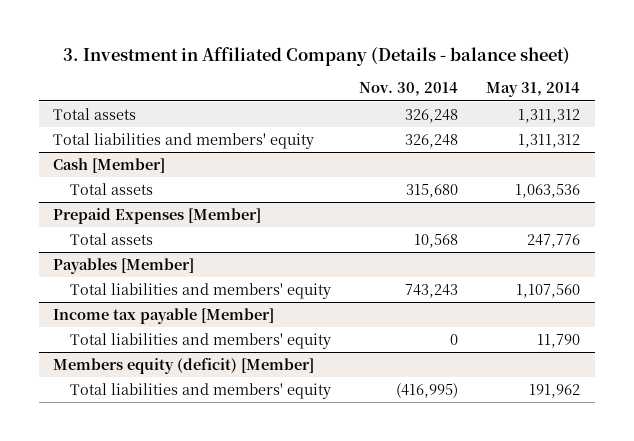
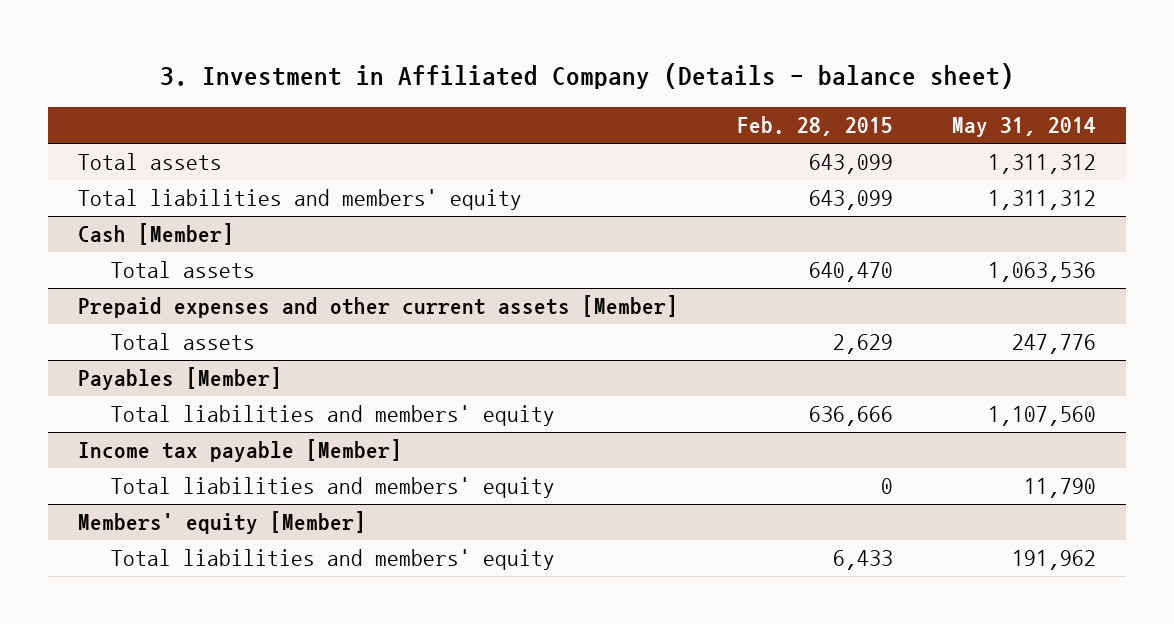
[359,82,459,97] Nov. 30, 2014 -> none
none -> [736,116,893,137] Feb. 28, 2015
[53,207,262,224] Prepaid Expenses [Member] -> [77,295,678,319] Prepaid expenses and other current assets [Member]
[53,357,315,374] Members equity (deficit) [Member] -> [77,511,366,535] Members' equity [Member]

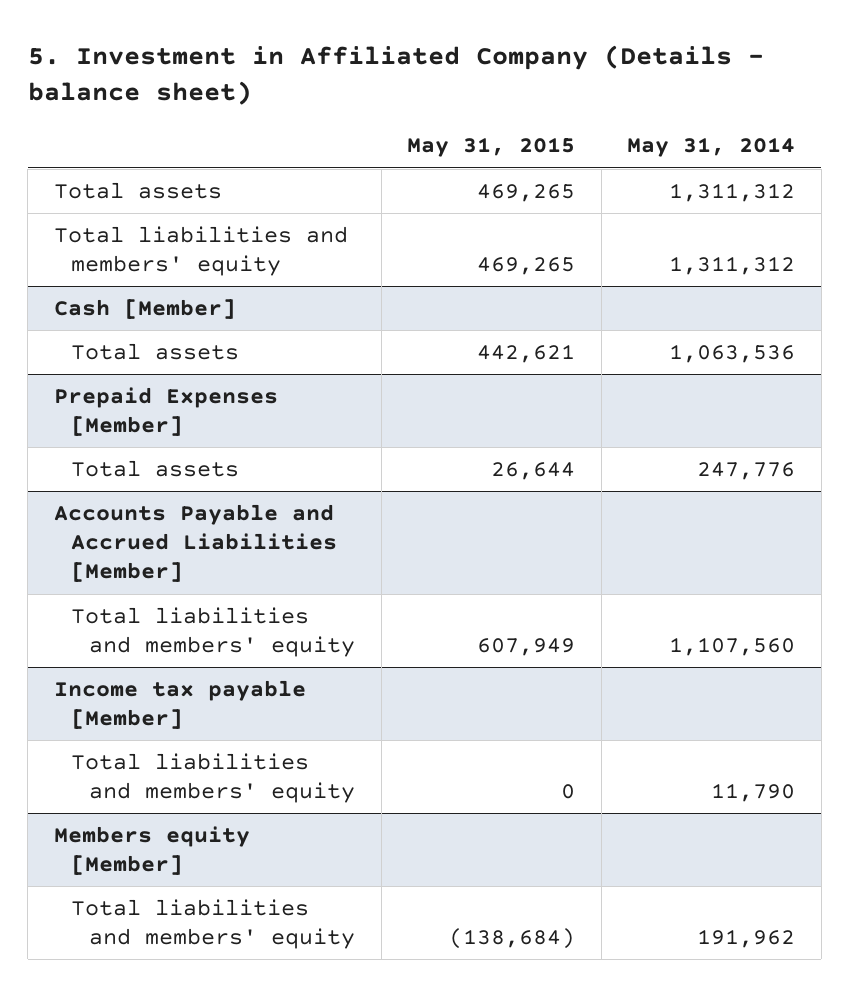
[159,63,1014,90] 3. Investment in Affiliated Company (Details - balance sheet) -> [27,44,764,106] 5. Investment in Affiliated Company (Details - balance sheet)
[736,116,893,137] Feb. 28, 2015 -> none
none -> [407,137,576,158] May 31, 2015
[77,295,678,319] Prepaid expenses and other current assets [Member] -> [53,386,278,437] Prepaid Expenses [Member]
[77,367,282,391] Payables [Member] -> [53,503,338,583] Accounts Payable and Accrued Liabilities [Member]
[77,511,366,535] Members' equity [Member] -> [53,825,250,876] Members equity [Member]

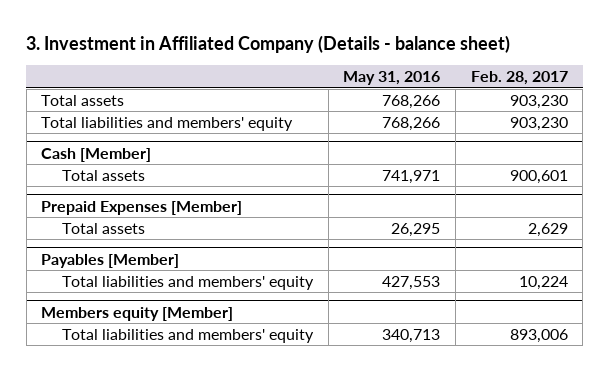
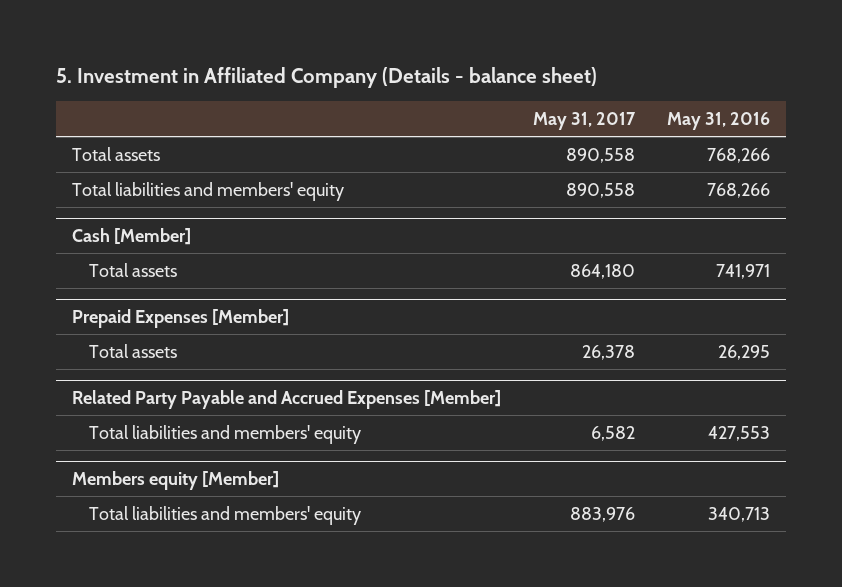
[26,34,511,53] 3. Investment in Affiliated Company (Details - balance sheet) -> [55,67,597,89] 5. Investment in Affiliated Company (Details - balance sheet)
[470,70,568,85] Feb. 28, 2017 -> none
none -> [532,111,636,130] May 31, 2017
[41,253,180,268] Payables [Member] -> [71,389,501,409] Related Party Payable and Accrued Expenses [Member]

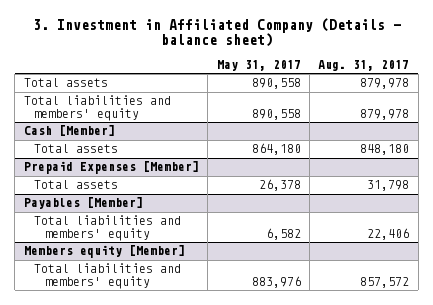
[55,67,597,89] 5. Investment in Affiliated Company (Details - balance sheet) -> [32,18,401,48] 3. Investment in Affiliated Company (Details - balance sheet)
[667,111,771,130] May 31, 2016 -> none
none -> [318,59,410,71] Aug. 31, 2017
[71,389,501,409] Related Party Payable and Accrued Expenses [Member] -> [23,197,143,210] Payables [Member]

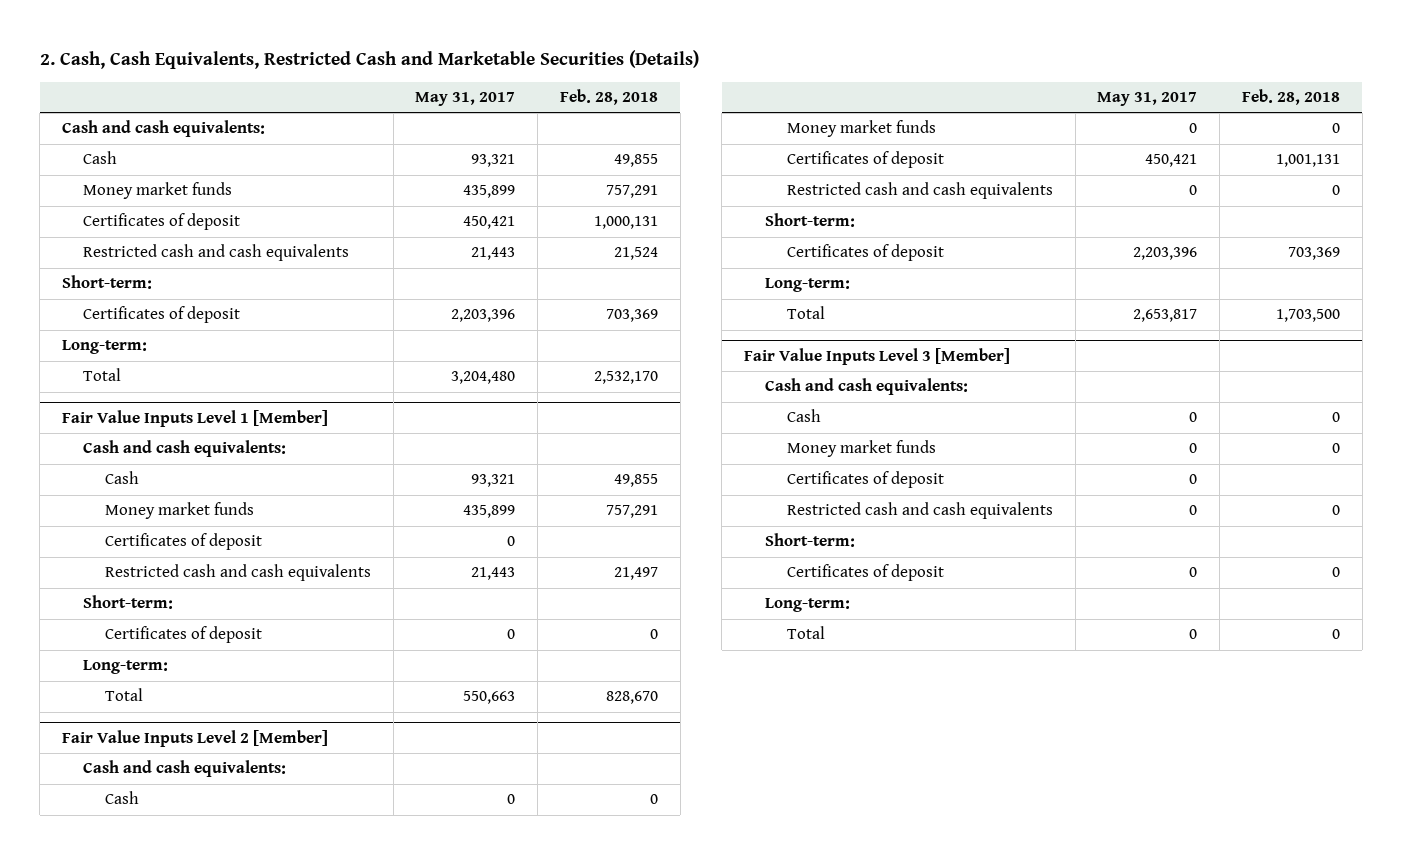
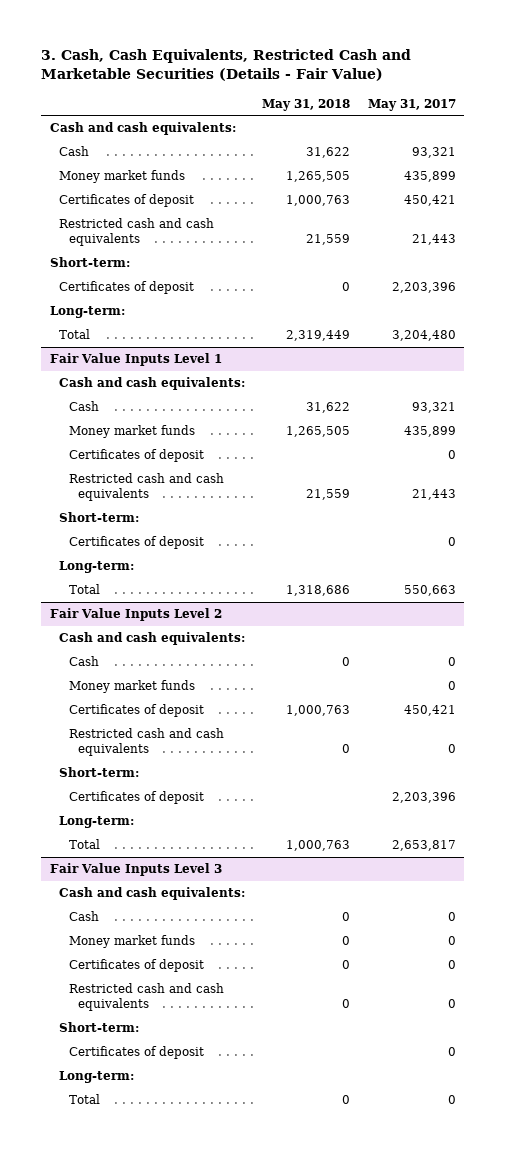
[39,50,699,70] 2. Cash, Cash Equivalents, Restricted Cash and Marketable Securities (Details) -> [41,49,412,82] 3. Cash, Cash Equivalents, Restricted Cash and Marketable Securities (Details - Fair Value)
[560,89,659,106] Feb. 28, 2018 -> none
none -> [262,98,351,111] May 31, 2018
[61,409,328,427] Fair Value Inputs Level 1 [Member] -> [50,353,223,367] Fair Value Inputs Level 1
[61,729,328,747] Fair Value Inputs Level 2 [Member] -> [50,608,223,622] Fair Value Inputs Level 2
[743,347,1010,365] Fair Value Inputs Level 3 [Member] -> [50,863,223,877] Fair Value Inputs Level 3

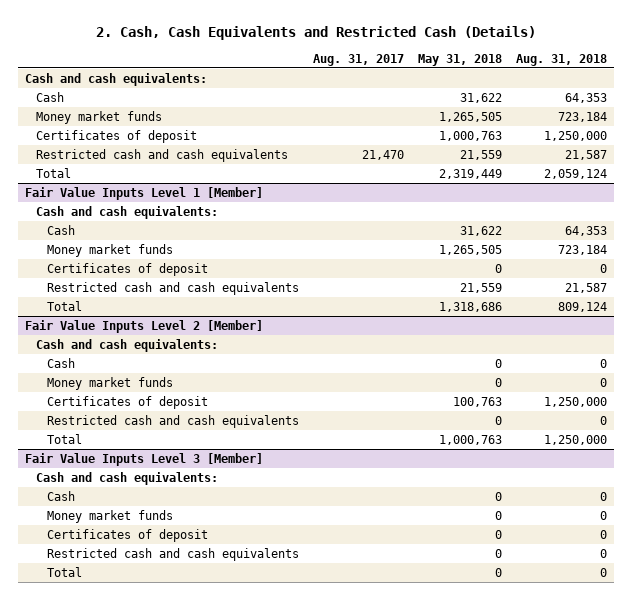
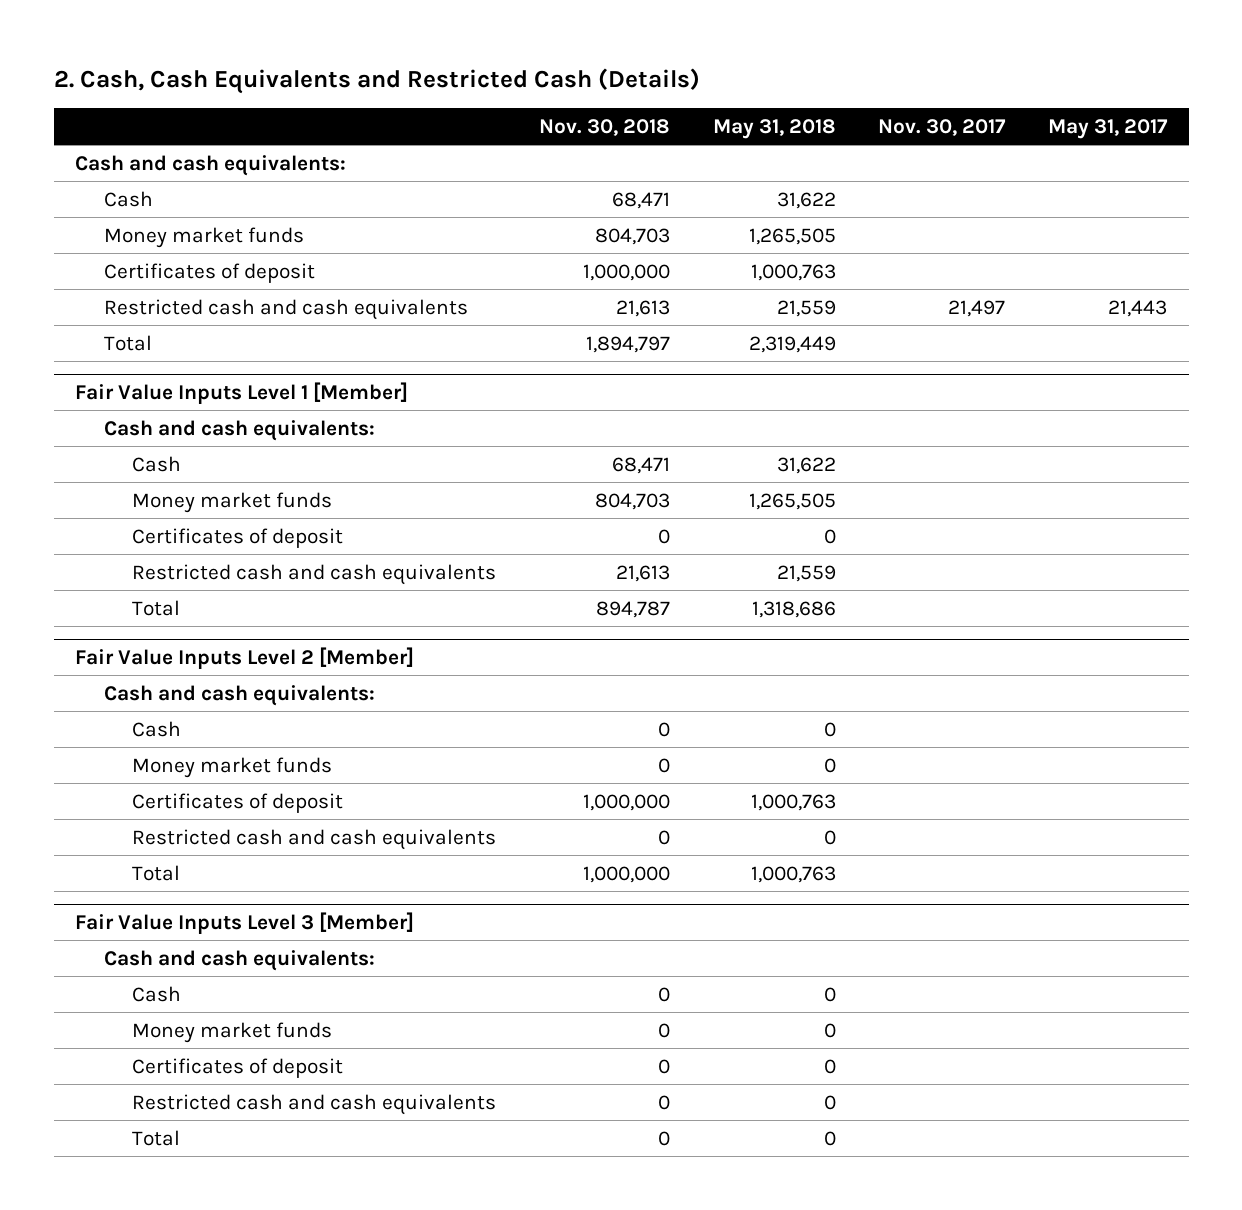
[312,53,404,66] Aug. 31, 2017 -> none
[515,53,607,66] Aug. 31, 2018 -> none
none -> [538,118,670,136] Nov. 30, 2018
none -> [878,118,1007,136] Nov. 30, 2017
none -> [1048,118,1169,139] May 31, 2017
[452,396,502,407] 100,763 -> [750,793,836,811] 1,000,763

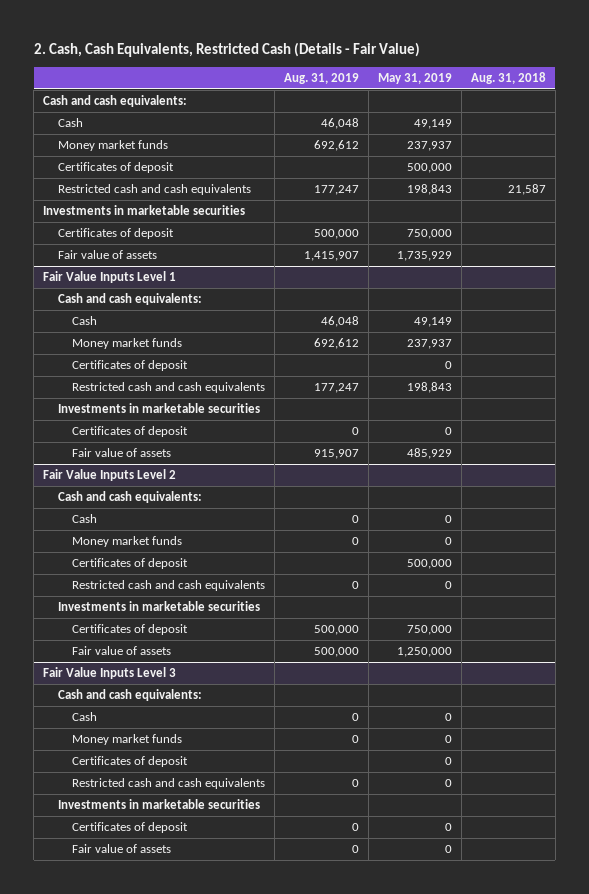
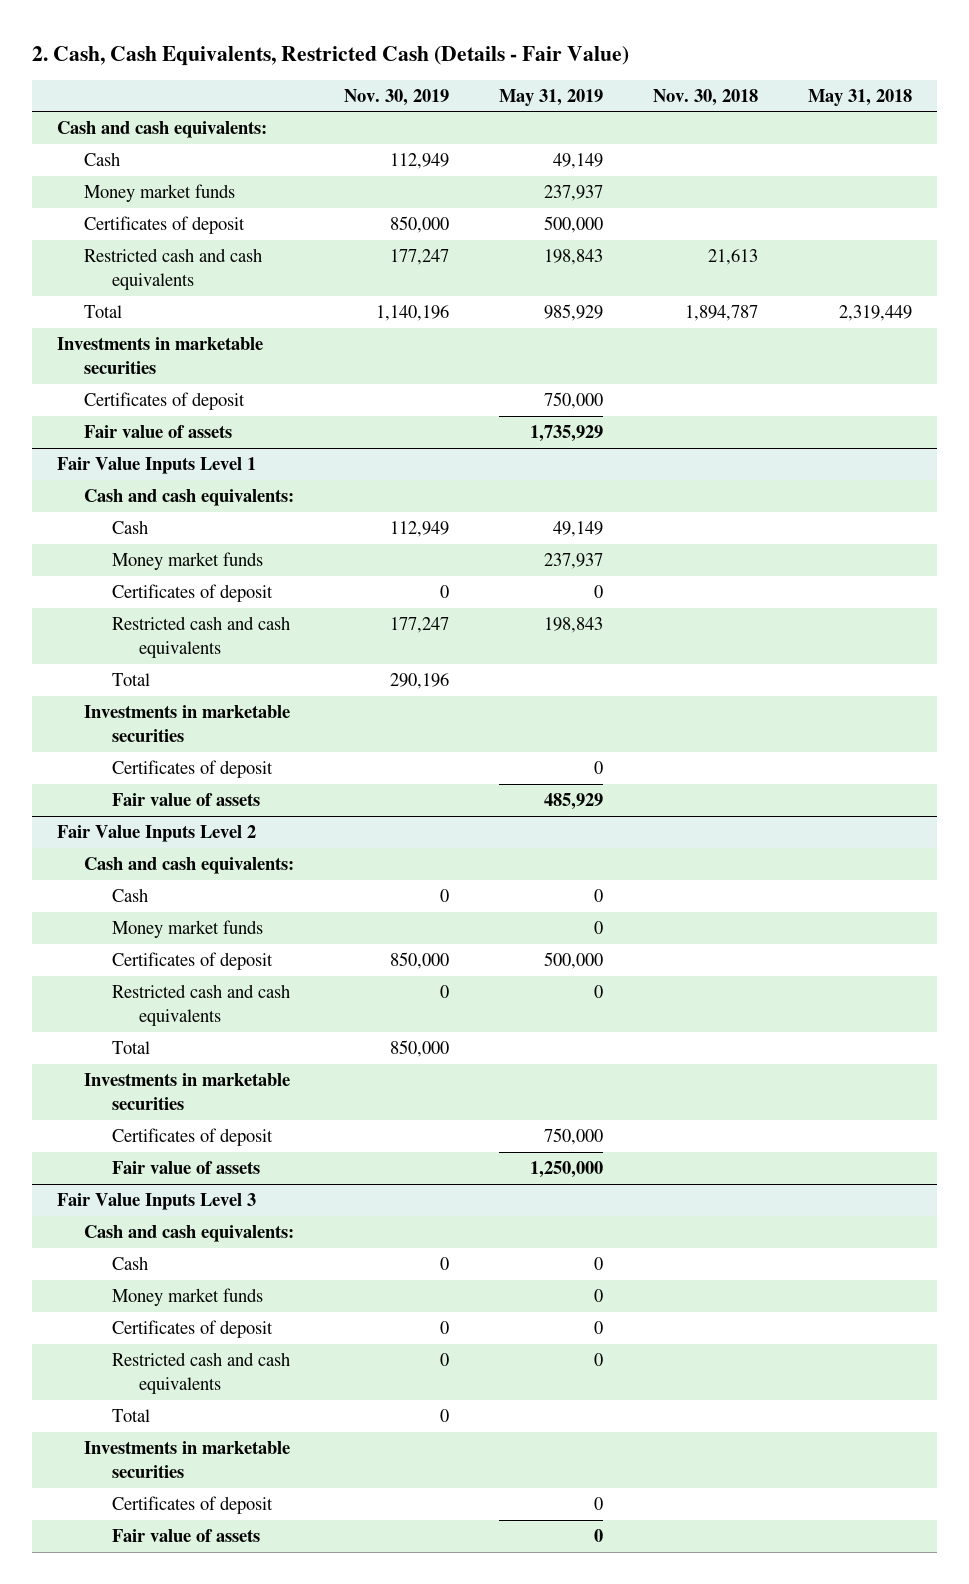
[284,72,360,84] Aug. 31, 2019 -> none
[470,71,546,84] Aug. 31, 2018 -> none
none -> [344,88,450,106] Nov. 30, 2019
none -> [653,88,759,106] Nov. 30, 2018
none -> [808,88,913,106] May 31, 2018
none -> [84,304,123,318] Total
none -> [111,672,150,686] Total
none -> [111,1040,150,1054] Total
none -> [111,1408,150,1422] Total

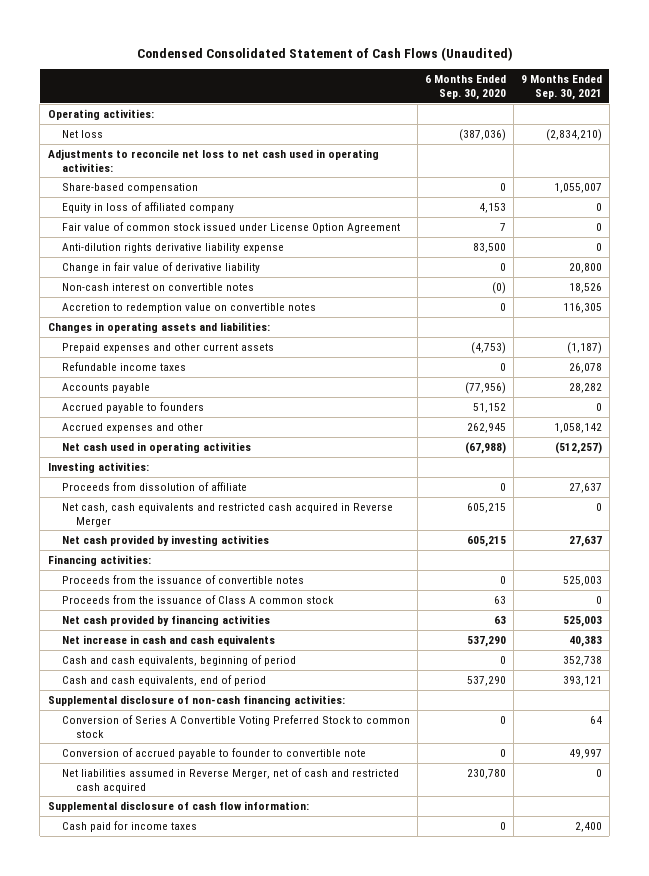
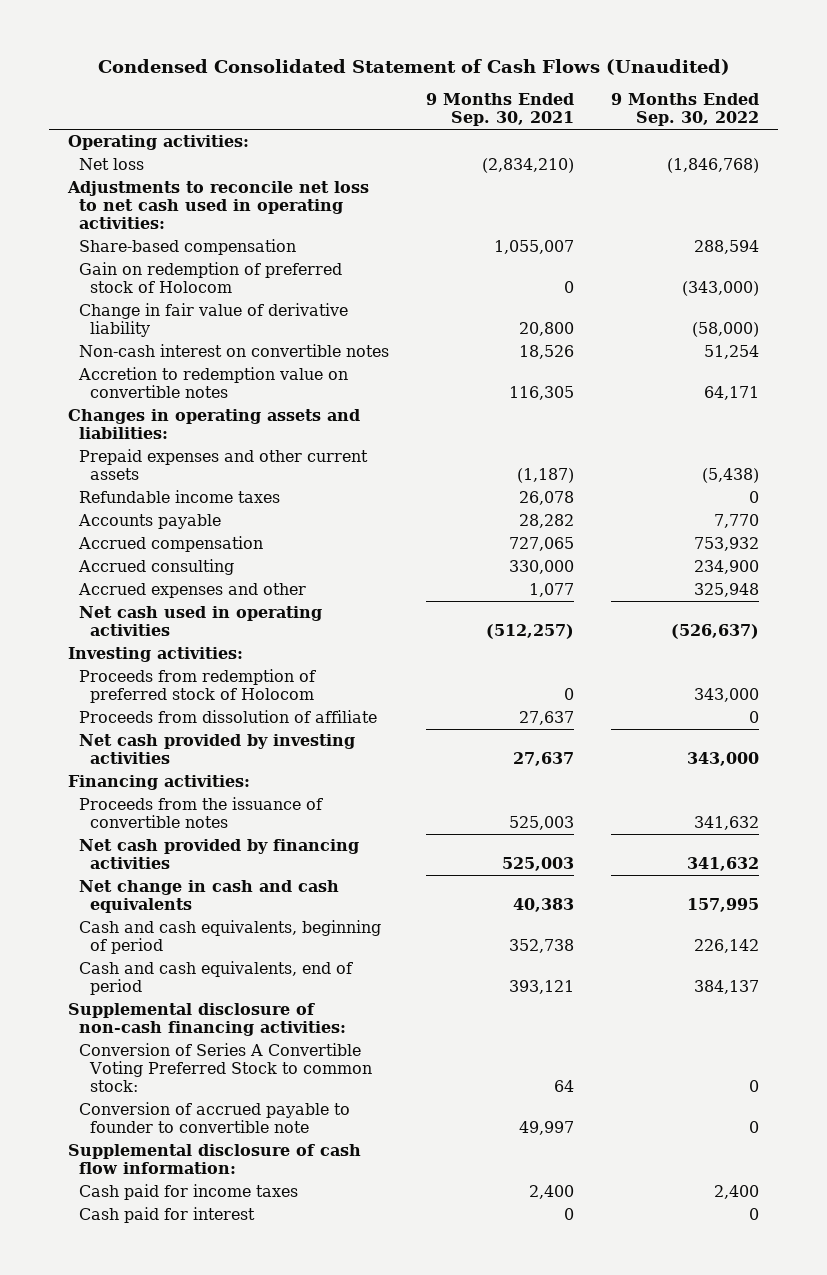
[424,75,506,101] 6 Months Ended Sep. 30, 2020 -> none
none -> [611,93,760,127] 9 Months Ended Sep. 30, 2022
[61,201,234,213] Equity in loss of affiliated company -> none
[61,221,400,233] Fair value of common stock issued under License Option Agreement -> none
[61,242,284,253] Anti-dilution rights derivative liability expense -> none
none -> [78,262,342,294] Gain on redemption of preferred stock of Holocom
[61,401,204,413] Accrued payable to founders -> none
none -> [77,536,263,553] Accrued compensation
none -> [77,559,234,576] Accrued consulting
[553,422,602,433] 1,058,142 -> [529,583,575,598] 1,077
none -> [78,669,316,704] Proceeds from redemption of preferred stock of Holocom
[61,502,393,527] Net cash, cash equivalents and restricted cash acquired in Reverse Merger -> none
[61,594,334,604] Proceeds from the issuance of Class A common stock -> none
[61,634,275,646] Net increase in cash and cash equivalents -> [78,880,339,914] Net change in cash and cash equivalents
[61,714,410,738] Conversion of Series A Convertible Voting Preferred Stock to common stock -> [78,1043,372,1093] Conversion of Series A Convertible Voting Preferred Stock to common stock:
[61,767,399,793] Net liabilities assumed in Reverse Merger, net of cash and restricted cash acquired -> none
none -> [78,1207,255,1224] Cash paid for interest

